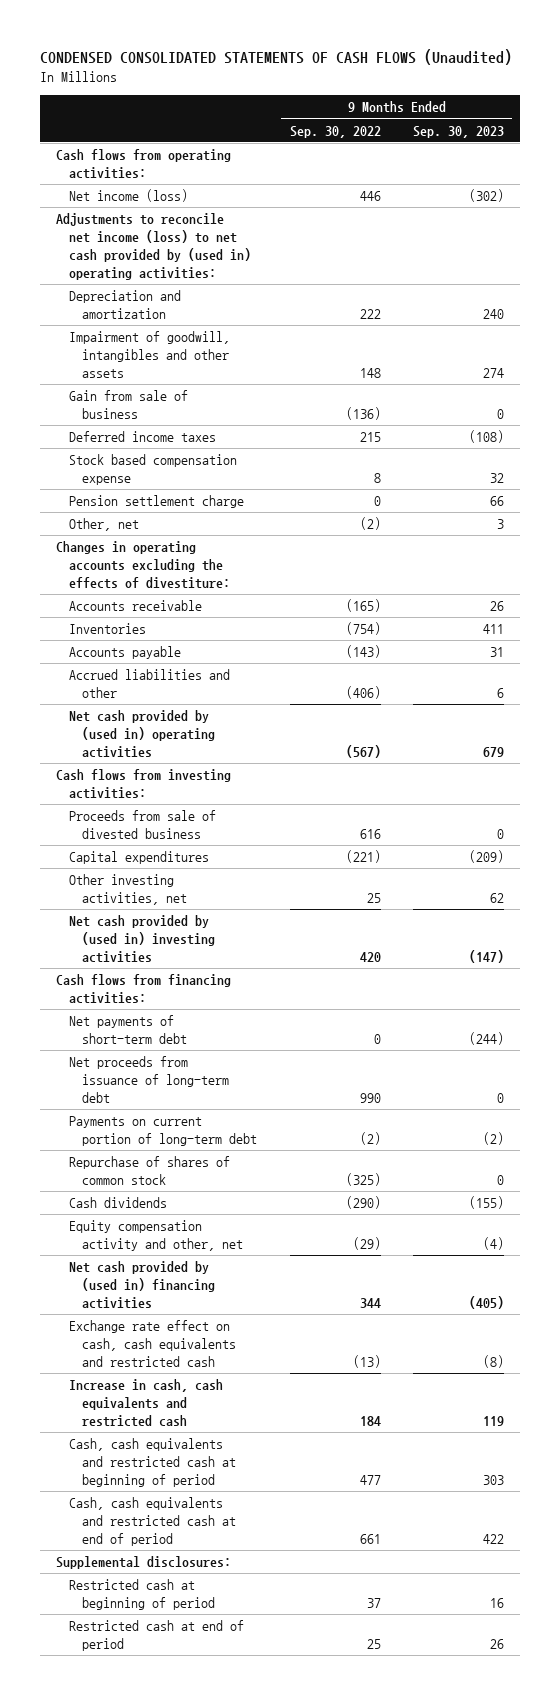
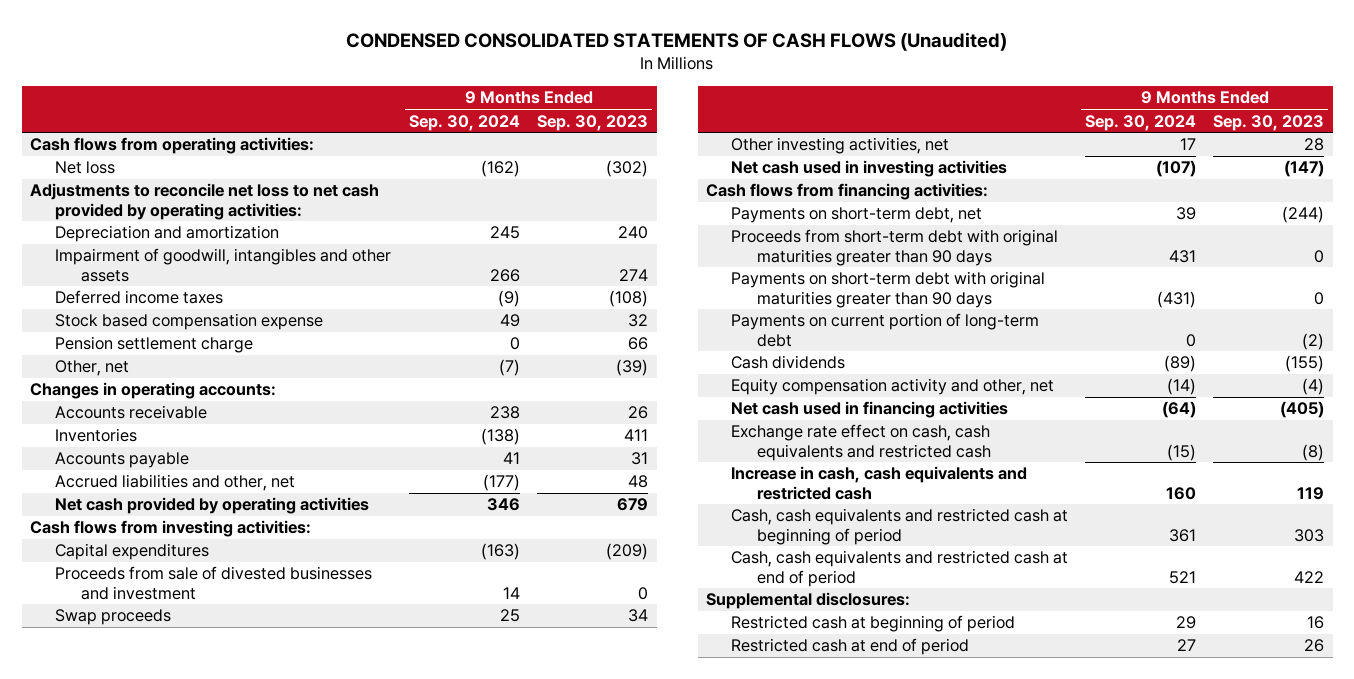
[289,125,381,138] Sep. 30, 2022 -> none
none -> [409,114,521,131] Sep. 30, 2024
[69,189,189,203] Net income (loss) -> [55,161,116,175] Net loss
[56,213,252,280] Adjustments to reconcile net income (loss) to net cash provided by (used in) operating activities: -> [29,183,379,220] Adjustments to reconcile net loss to net cash provided by operating activities:
[69,390,189,420] Gain from sale of business -> none
[496,519,504,530] 3 -> [616,359,649,377] (39)
[56,541,231,590] Changes in operating accounts excluding the effects of divestiture: -> [29,382,276,400] Changes in operating accounts:
[69,669,231,699] Accrued liabilities and other -> [55,474,296,492] Accrued liabilities and other, net
[496,688,504,699] 6 -> [628,475,649,489] 48
[69,710,216,759] Net cash provided by (used in) operating activities -> [55,497,370,515] Net cash provided by operating activities
[69,810,217,840] Proceeds from sale of divested business -> none
none -> [55,566,373,600] Proceeds from sale of divested businesses and investment
none -> [55,609,172,626] Swap proceeds
[489,893,504,904] 62 -> [1304,138,1325,152] 28
[69,915,216,964] Net cash provided by (used in) investing activities -> [731,160,1008,178] Net cash used in investing activities
[69,1056,230,1104] Net proceeds from issuance of long-term debt -> none
[69,1015,188,1045] Net payments of short-term debt -> [731,207,983,224] Payments on short-term debt, net
none -> [731,229,1059,266] Proceeds from short-term debt with original maturities greater than 90 days
none -> [731,271,1046,308] Payments on short-term debt with original maturities greater than 90 days
[69,1156,231,1186] Repurchase of shares of common stock -> none
[69,1261,216,1310] Net cash provided by (used in) financing activities -> [731,401,1009,419] Net cash used in financing activities

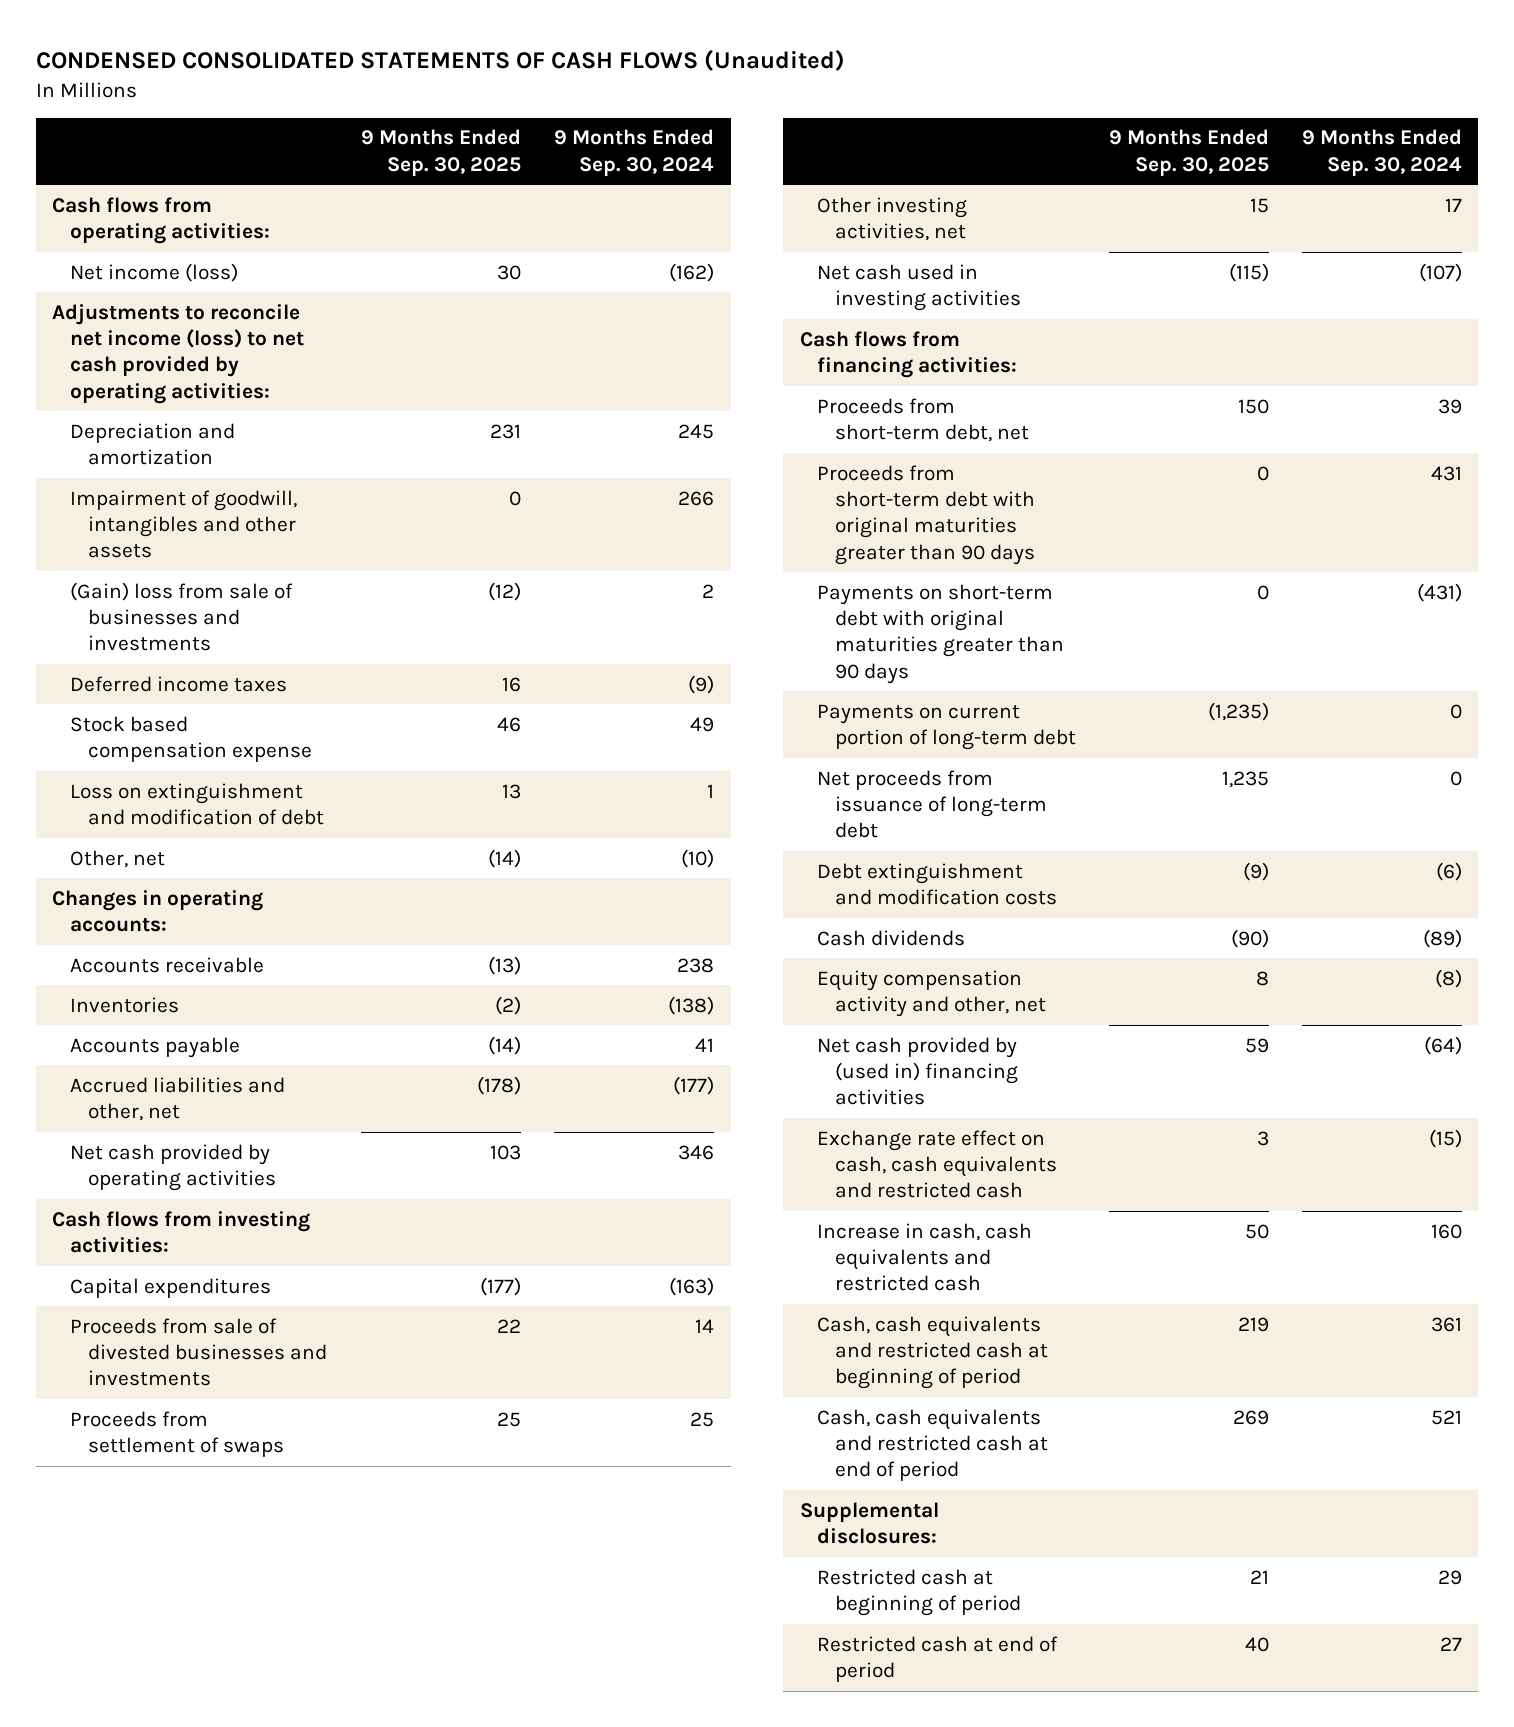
[537,114,649,131] Sep. 30, 2023 -> none
none -> [361,129,522,176] 9 Months Ended Sep. 30, 2025
[55,161,116,175] Net loss -> [69,262,238,282] Net income (loss)
[29,183,379,220] Adjustments to reconcile net loss to net cash provided by operating activities: -> [51,303,304,404] Adjustments to reconcile net income (loss) to net cash provided by operating activities:
none -> [69,581,293,652] (Gain) loss from sale of businesses and investments
[55,336,254,354] Pension settlement charge -> none
none -> [69,782,324,826] Loss on extinguishment and modification of debt
[499,359,521,377] (7) -> [681,848,715,868] (10)
[55,566,373,600] Proceeds from sale of divested businesses and investment -> [69,1317,327,1387] Proceeds from sale of divested businesses and investments
[55,609,172,626] Swap proceeds -> [69,1410,284,1458] Proceeds from settlement of swaps
[731,207,983,224] Payments on short-term debt, net -> [817,397,1030,443] Proceeds from short-term debt, net
none -> [817,769,1048,839] Net proceeds from issuance of long-term debt
none -> [817,862,1058,906] Debt extinguishment and modification costs
[1167,378,1197,396] (14) -> [1434,968,1462,988] (8)
[731,401,1009,419] Net cash used in financing activities -> [817,1036,1019,1106] Net cash provided by (used in) financing activities

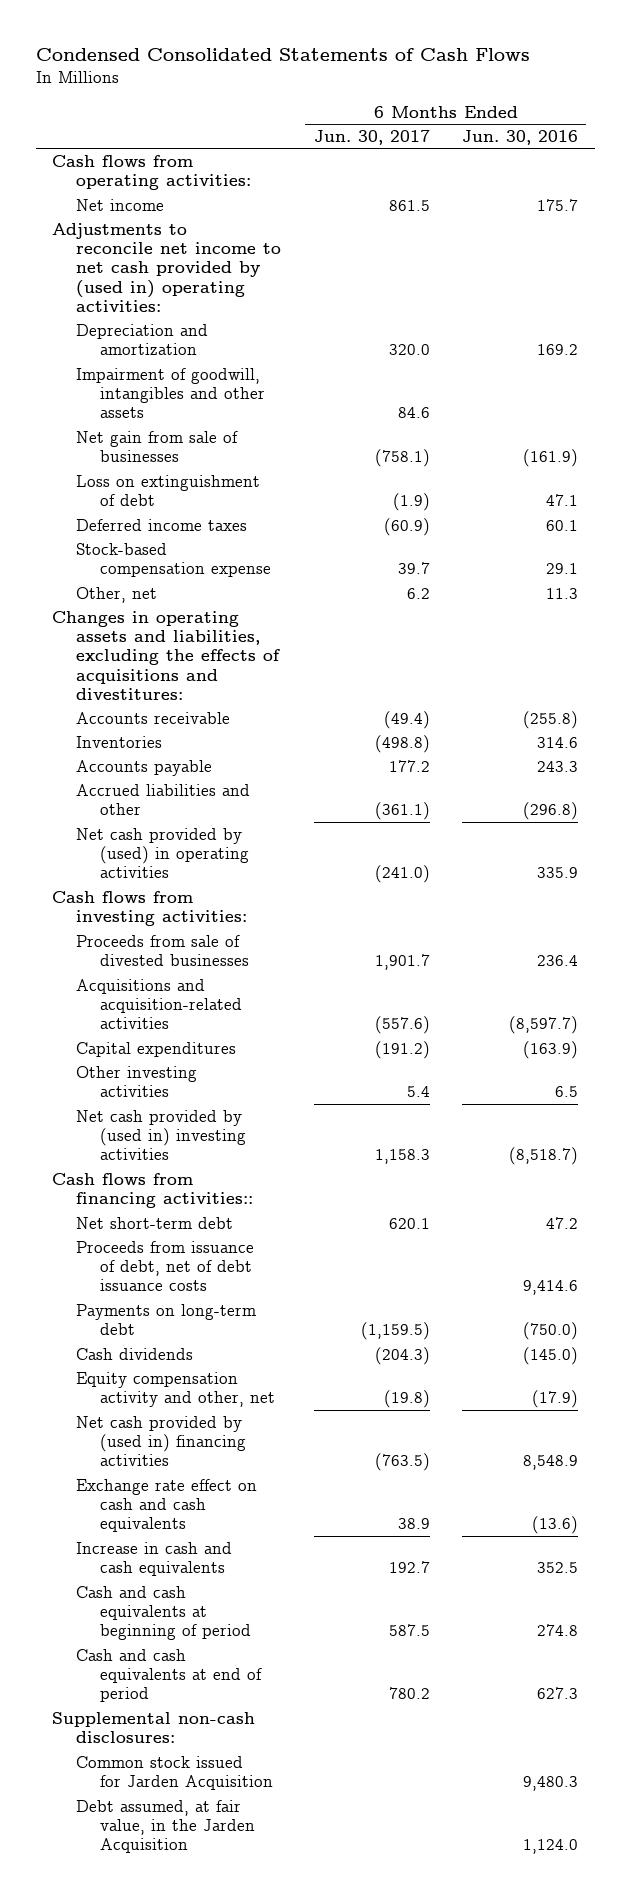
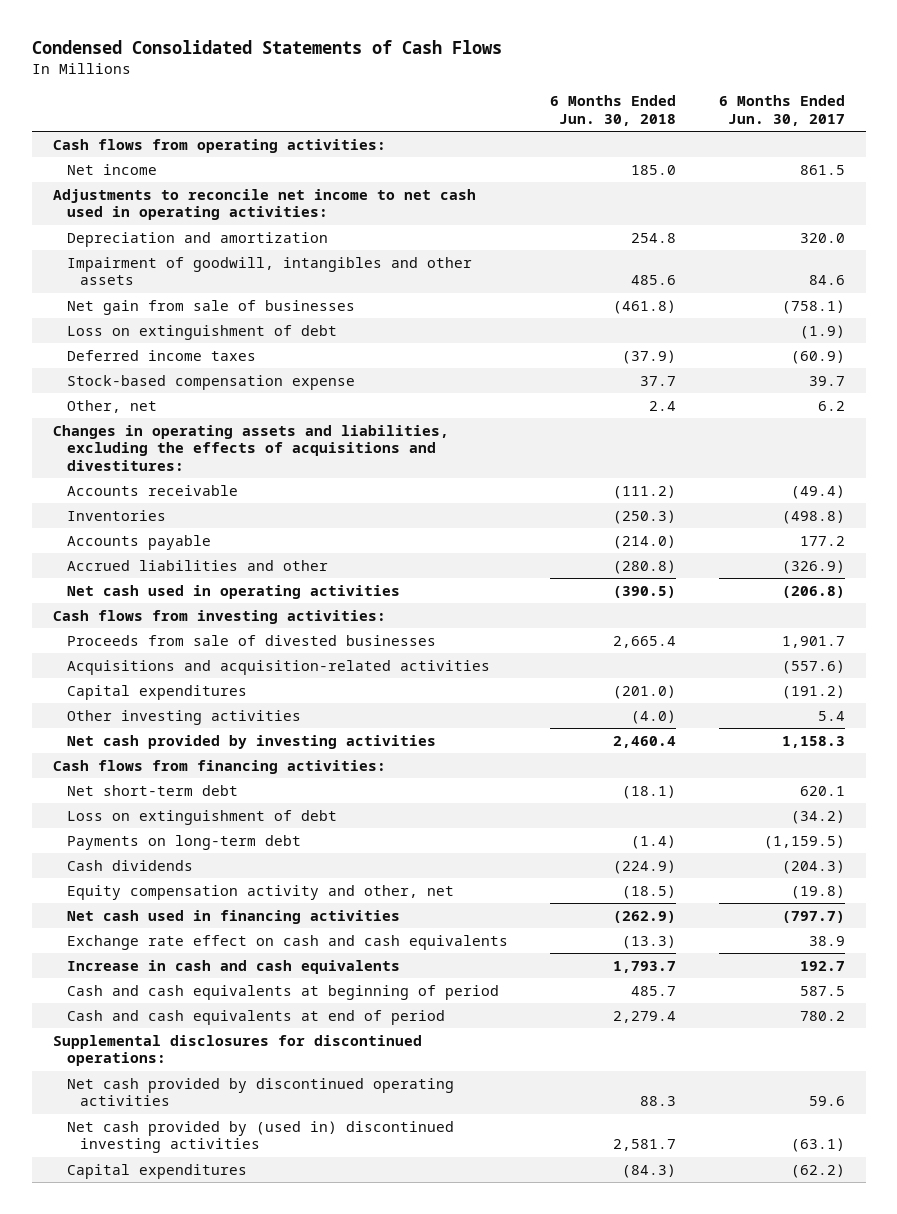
[462,129,579,145] Jun. 30, 2016 -> none
none -> [550,95,677,126] 6 Months Ended Jun. 30, 2018
[51,222,281,312] Adjustments to reconcile net income to net cash provided by (used in) operating activities: -> [52,188,476,221] Adjustments to reconcile net income to net cash used in operating activities:
[374,802,430,821] (361.1) -> [781,559,845,574] (326.9)
[75,827,249,879] Net cash provided by (used) in operating activities -> [66,584,400,599] Net cash used in operating activities
[374,865,430,884] (241.0) -> [781,585,845,598] (206.8)
[75,1109,246,1161] Net cash provided by (used in) investing activities -> [66,734,436,749] Net cash provided by investing activities
[51,1172,253,1209] Cash flows from financing activities:: -> [52,759,386,774] Cash flows from financing activities:
[75,1240,254,1292] Proceeds from issuance of debt, net of debt issuance costs -> none
none -> [66,809,337,825] Loss on extinguishment of debt
[75,1415,246,1467] Net cash provided by (used in) financing activities -> [66,909,400,924] Net cash used in financing activities
[374,1453,430,1472] (763.5) -> [781,910,845,923] (797.7)
[51,1711,255,1744] Supplemental non-cash disclosures: -> none
[75,1755,273,1791] Common stock issued for Jarden Acquisition -> none
[75,1799,255,1854] Debt assumed, at fair value, in the Jarden Acquisition -> none
none -> [52,1034,422,1067] Supplemental disclosures for discontinued operations:
none -> [66,1077,454,1107] Net cash provided by discontinued operating activities
none -> [66,1120,454,1154] Net cash provided by (used in) discontinued investing activities
none -> [66,1163,247,1179] Capital expenditures

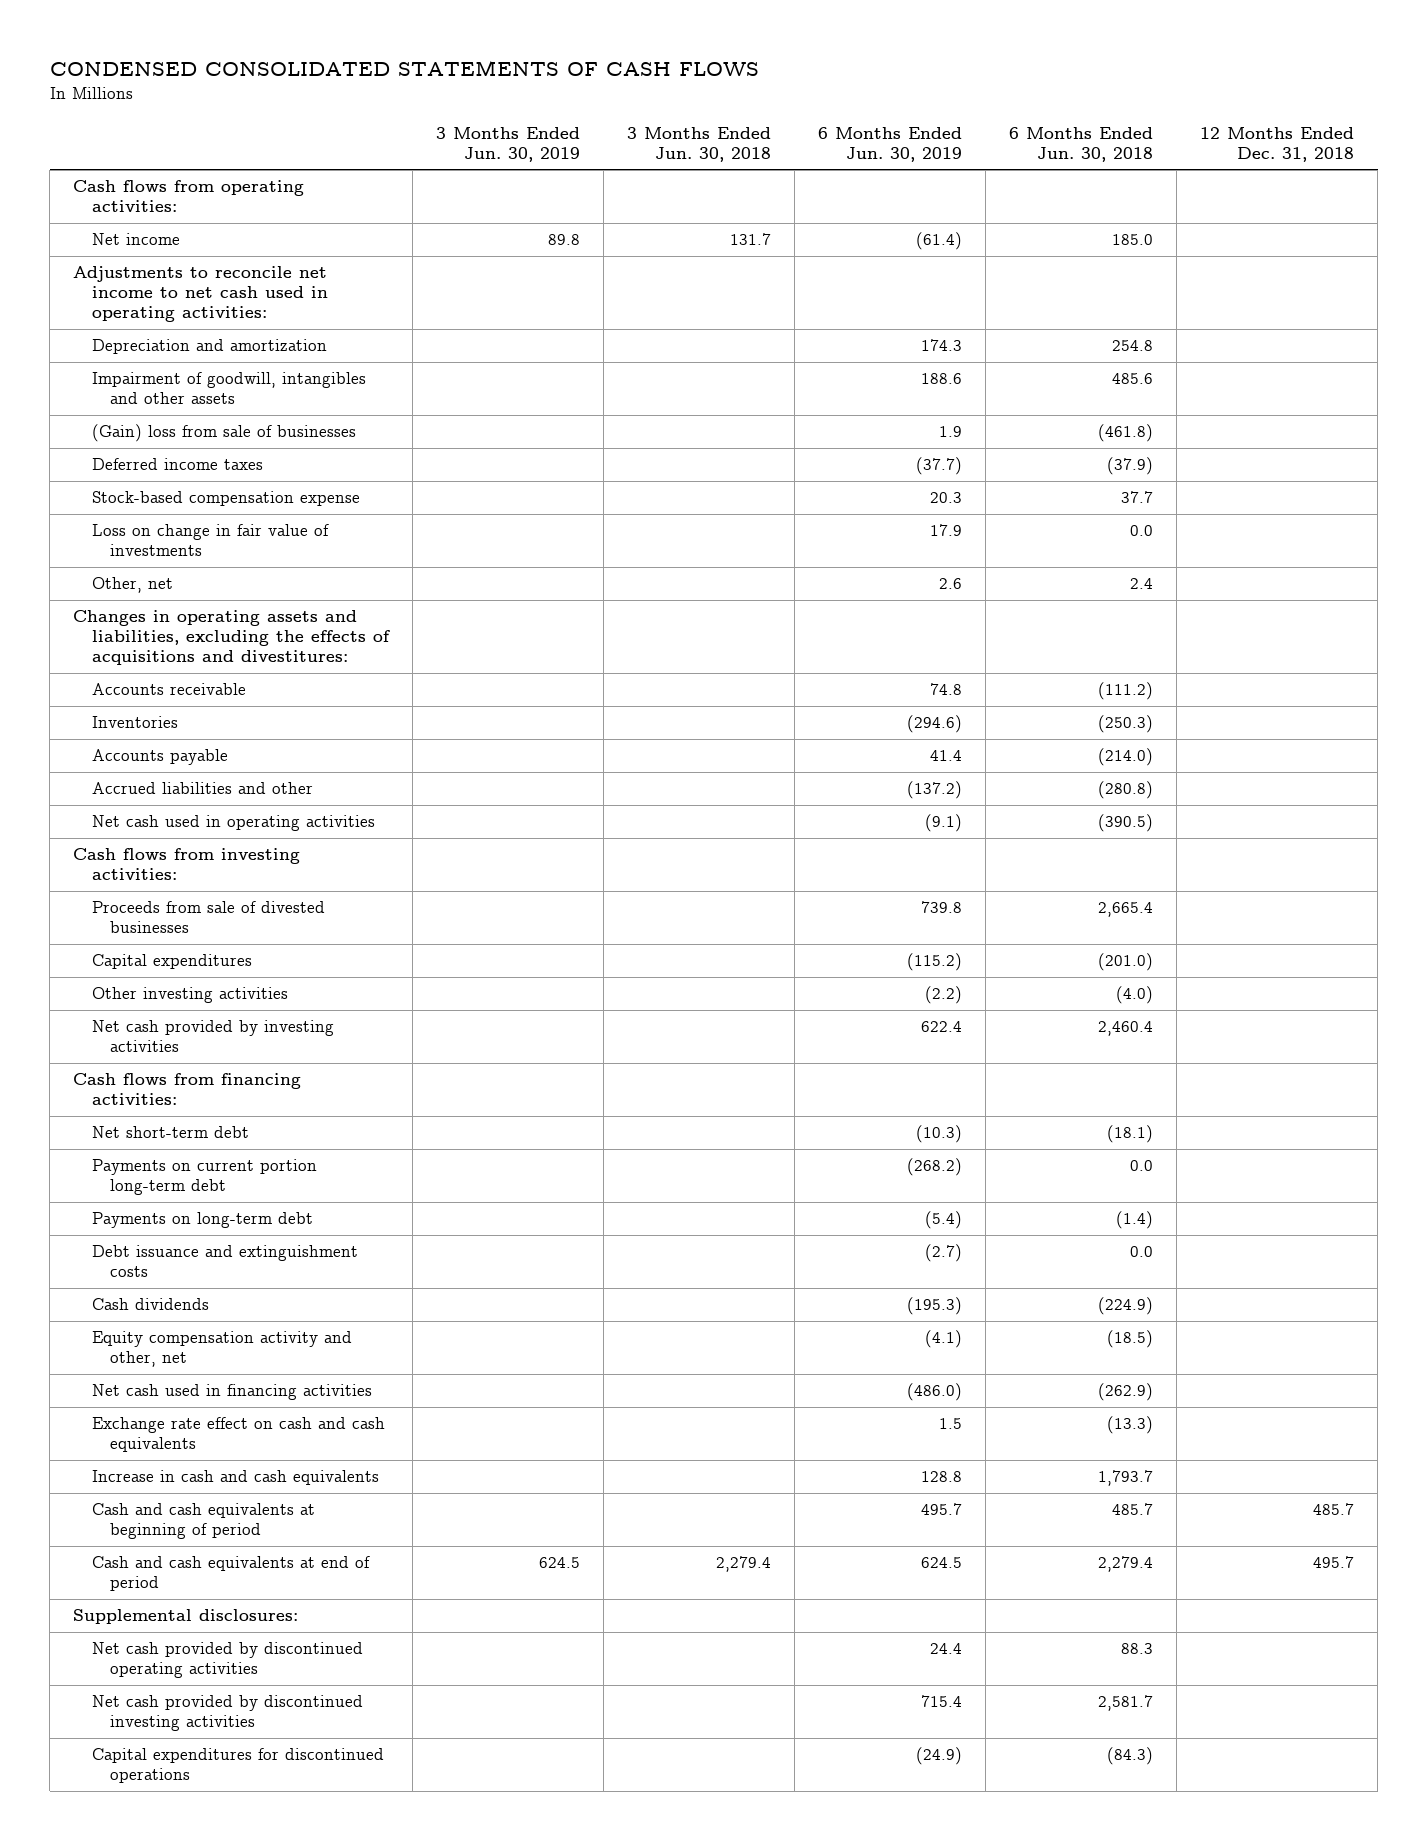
[31,40,502,55] Condensed Consolidated Statements of Cash Flows -> [49,60,759,77] CONDENSED CONSOLIDATED STATEMENTS OF CASH FLOWS
[718,95,845,126] 6 Months Ended Jun. 30, 2017 -> none
none -> [435,126,580,162] 3 Months Ended Jun. 30, 2019
none -> [626,126,771,162] 3 Months Ended Jun. 30, 2018
none -> [818,126,963,162] 6 Months Ended Jun. 30, 2019
none -> [1200,126,1355,162] 12 Months Ended Dec. 31, 2018
[66,324,337,340] Loss on extinguishment of debt -> none
[66,299,355,315] Net gain from sale of businesses -> [91,424,356,443] (Gain) loss from sale of businesses
none -> [91,524,329,557] Loss on change in fair value of investments
[66,659,490,675] Acquisitions and acquisition-related activities -> none
[66,809,337,825] Loss on extinguishment of debt -> none
none -> [91,1159,317,1196] Payments on current portion long-term debt
none -> [91,1245,358,1278] Debt issuance and extinguishment costs
[52,1034,422,1067] Supplemental disclosures for discontinued operations: -> none
none -> [73,1609,299,1625] Supplemental disclosures:
[66,1120,454,1154] Net cash provided by (used in) discontinued investing activities -> [91,1695,363,1732] Net cash provided by discontinued investing activities
[66,1163,247,1179] Capital expenditures -> [91,1748,384,1784] Capital expenditures for discontinued operations

